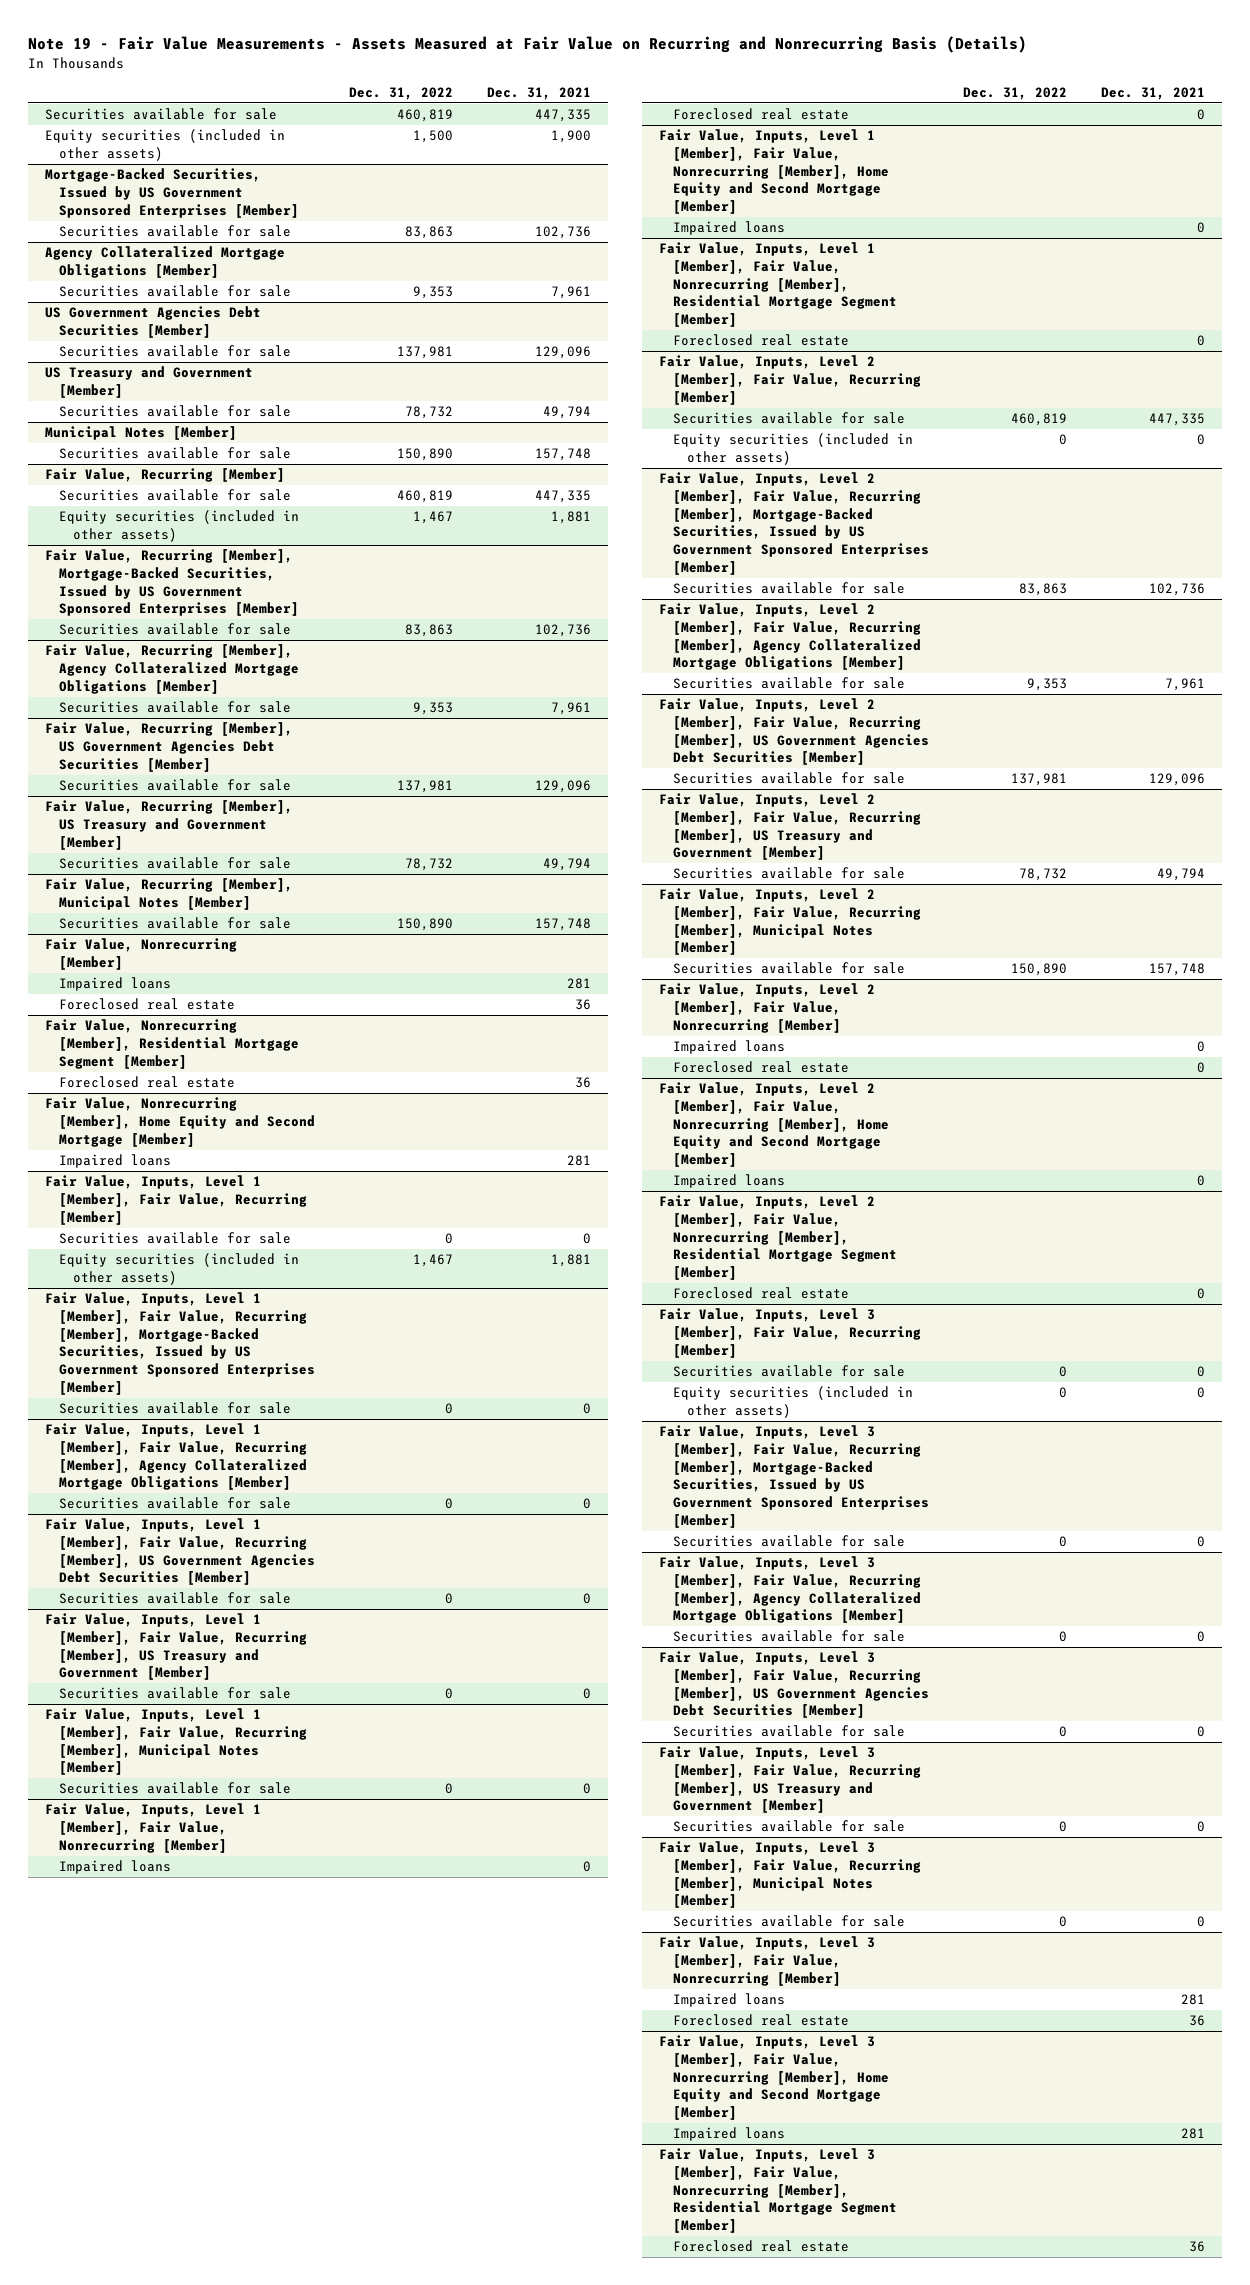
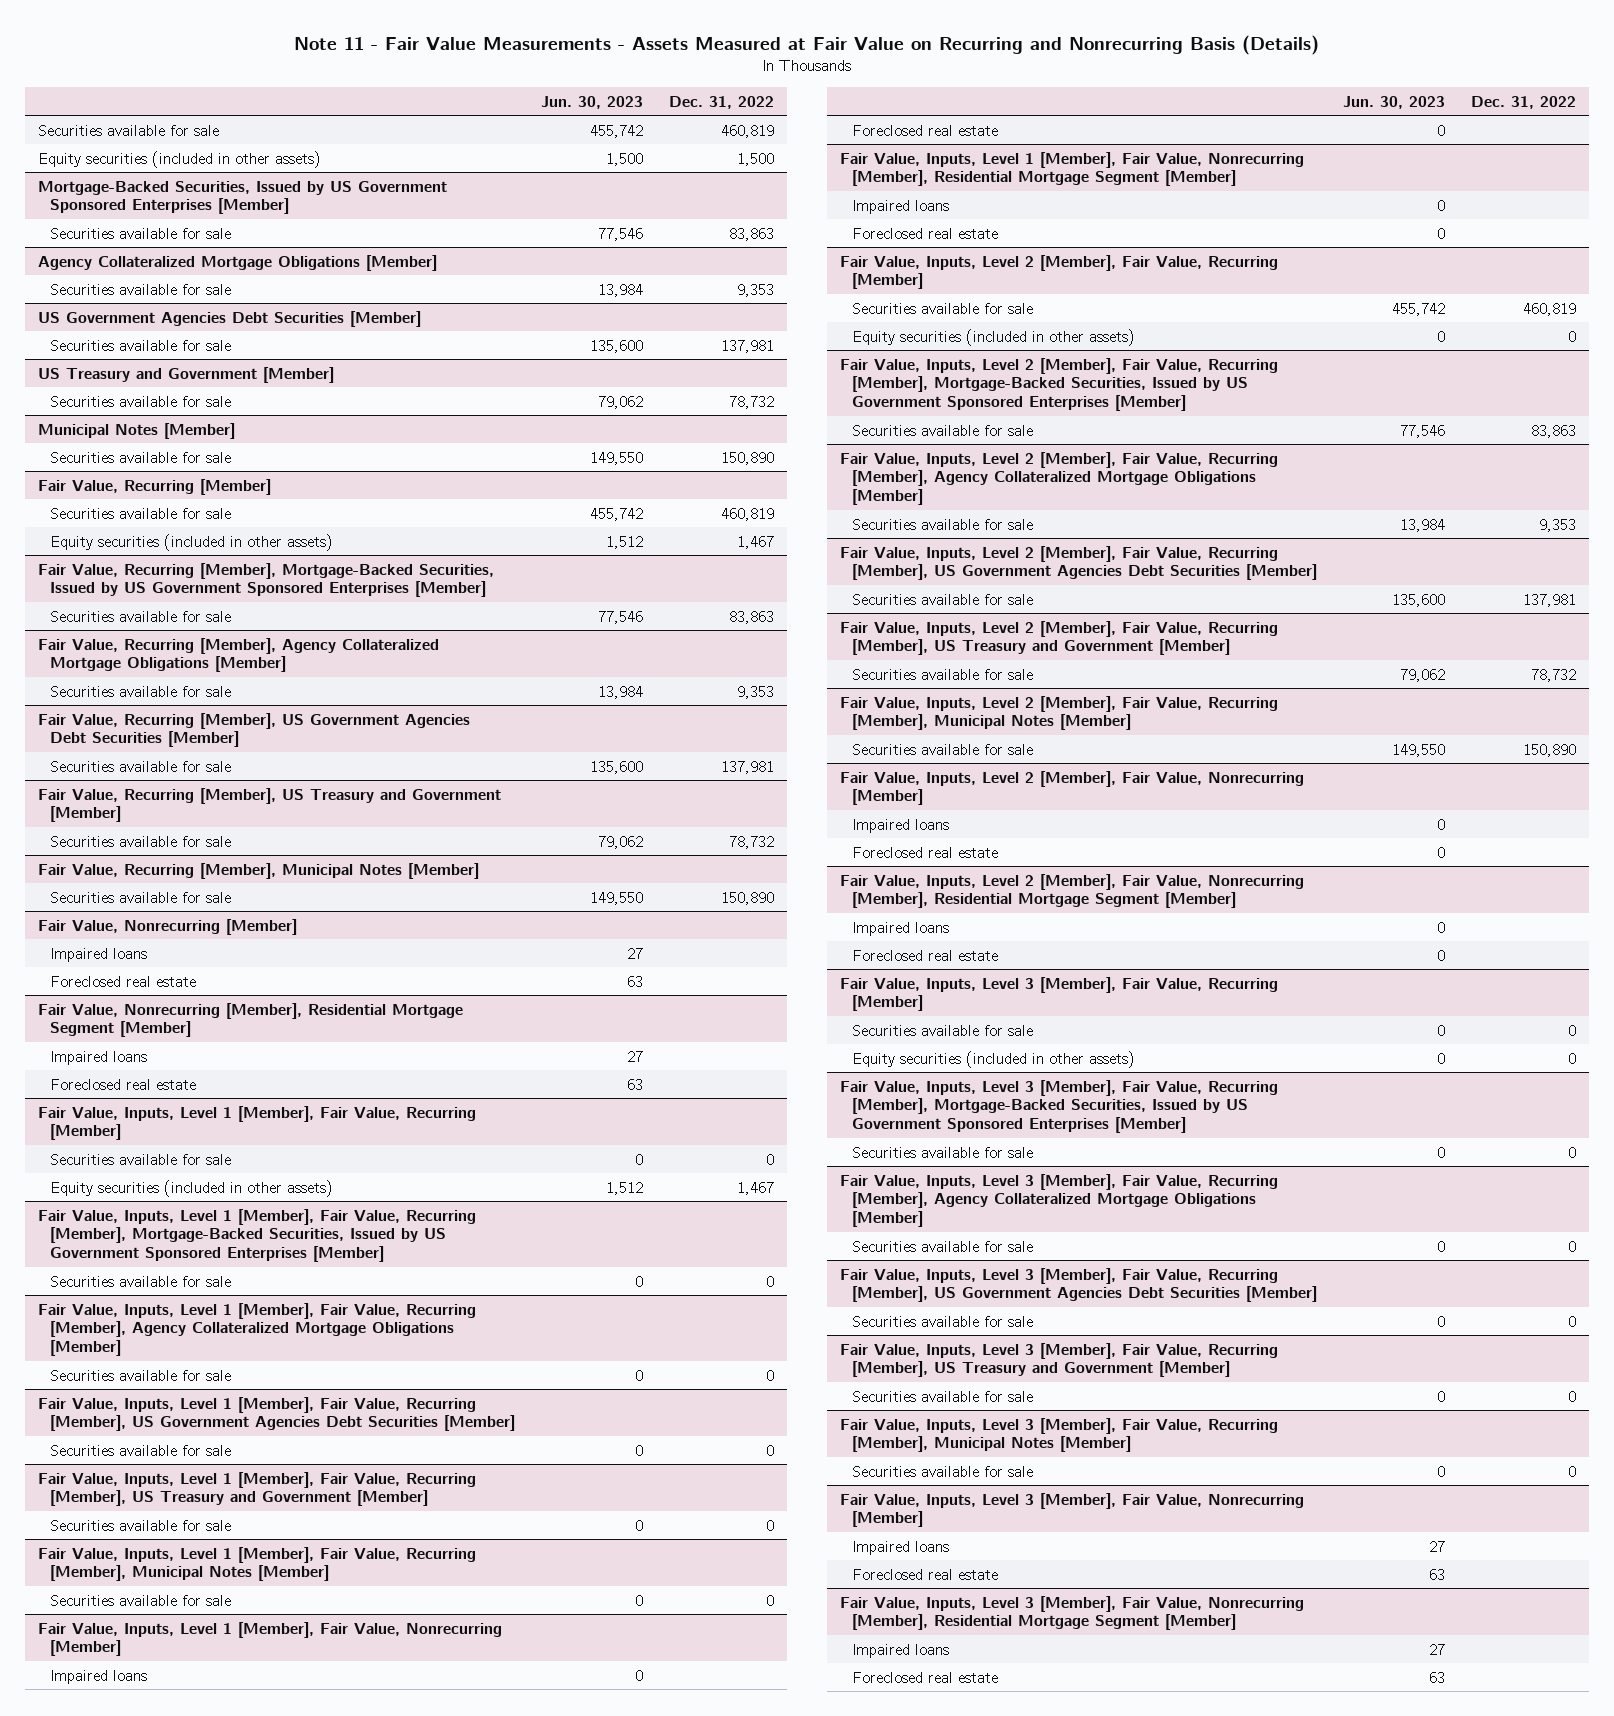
[28,36,1028,54] Note 19 - Fair Value Measurements - Assets Measured at Fair Value on Recurring and Nonrecurring Basis (Details) -> [293,34,1319,55] Note 11 - Fair Value Measurements - Assets Measured at Fair Value on Recurring and Nonrecurring Basis (Details)
[487,86,592,100] Dec. 31, 2021 -> none
none -> [540,95,643,109] Jun. 30, 2023
[45,1097,316,1147] Fair Value, Nonrecurring [Member], Home Equity and Second Mortgage [Member] -> none
[59,1076,236,1089] Foreclosed real estate -> [49,1078,196,1090] Foreclosed real estate
[658,129,889,215] Fair Value, Inputs, Level 1 [Member], Fair Value, Nonrecurring [Member], Home Equity and Second Mortgage [Member] -> none
[672,221,785,236] Impaired loans -> none
none -> [852,199,950,214] Impaired loans
[658,1082,889,1168] Fair Value, Inputs, Level 2 [Member], Fair Value, Nonrecurring [Member], Home Equity and Second Mortgage [Member] -> none
[672,1174,785,1189] Impaired loans -> none
none -> [852,921,950,936] Impaired loans
[658,2035,889,2121] Fair Value, Inputs, Level 3 [Member], Fair Value, Nonrecurring [Member], Home Equity and Second Mortgage [Member] -> none
[672,2127,785,2142] Impaired loans -> none
none -> [852,1643,950,1658] Impaired loans

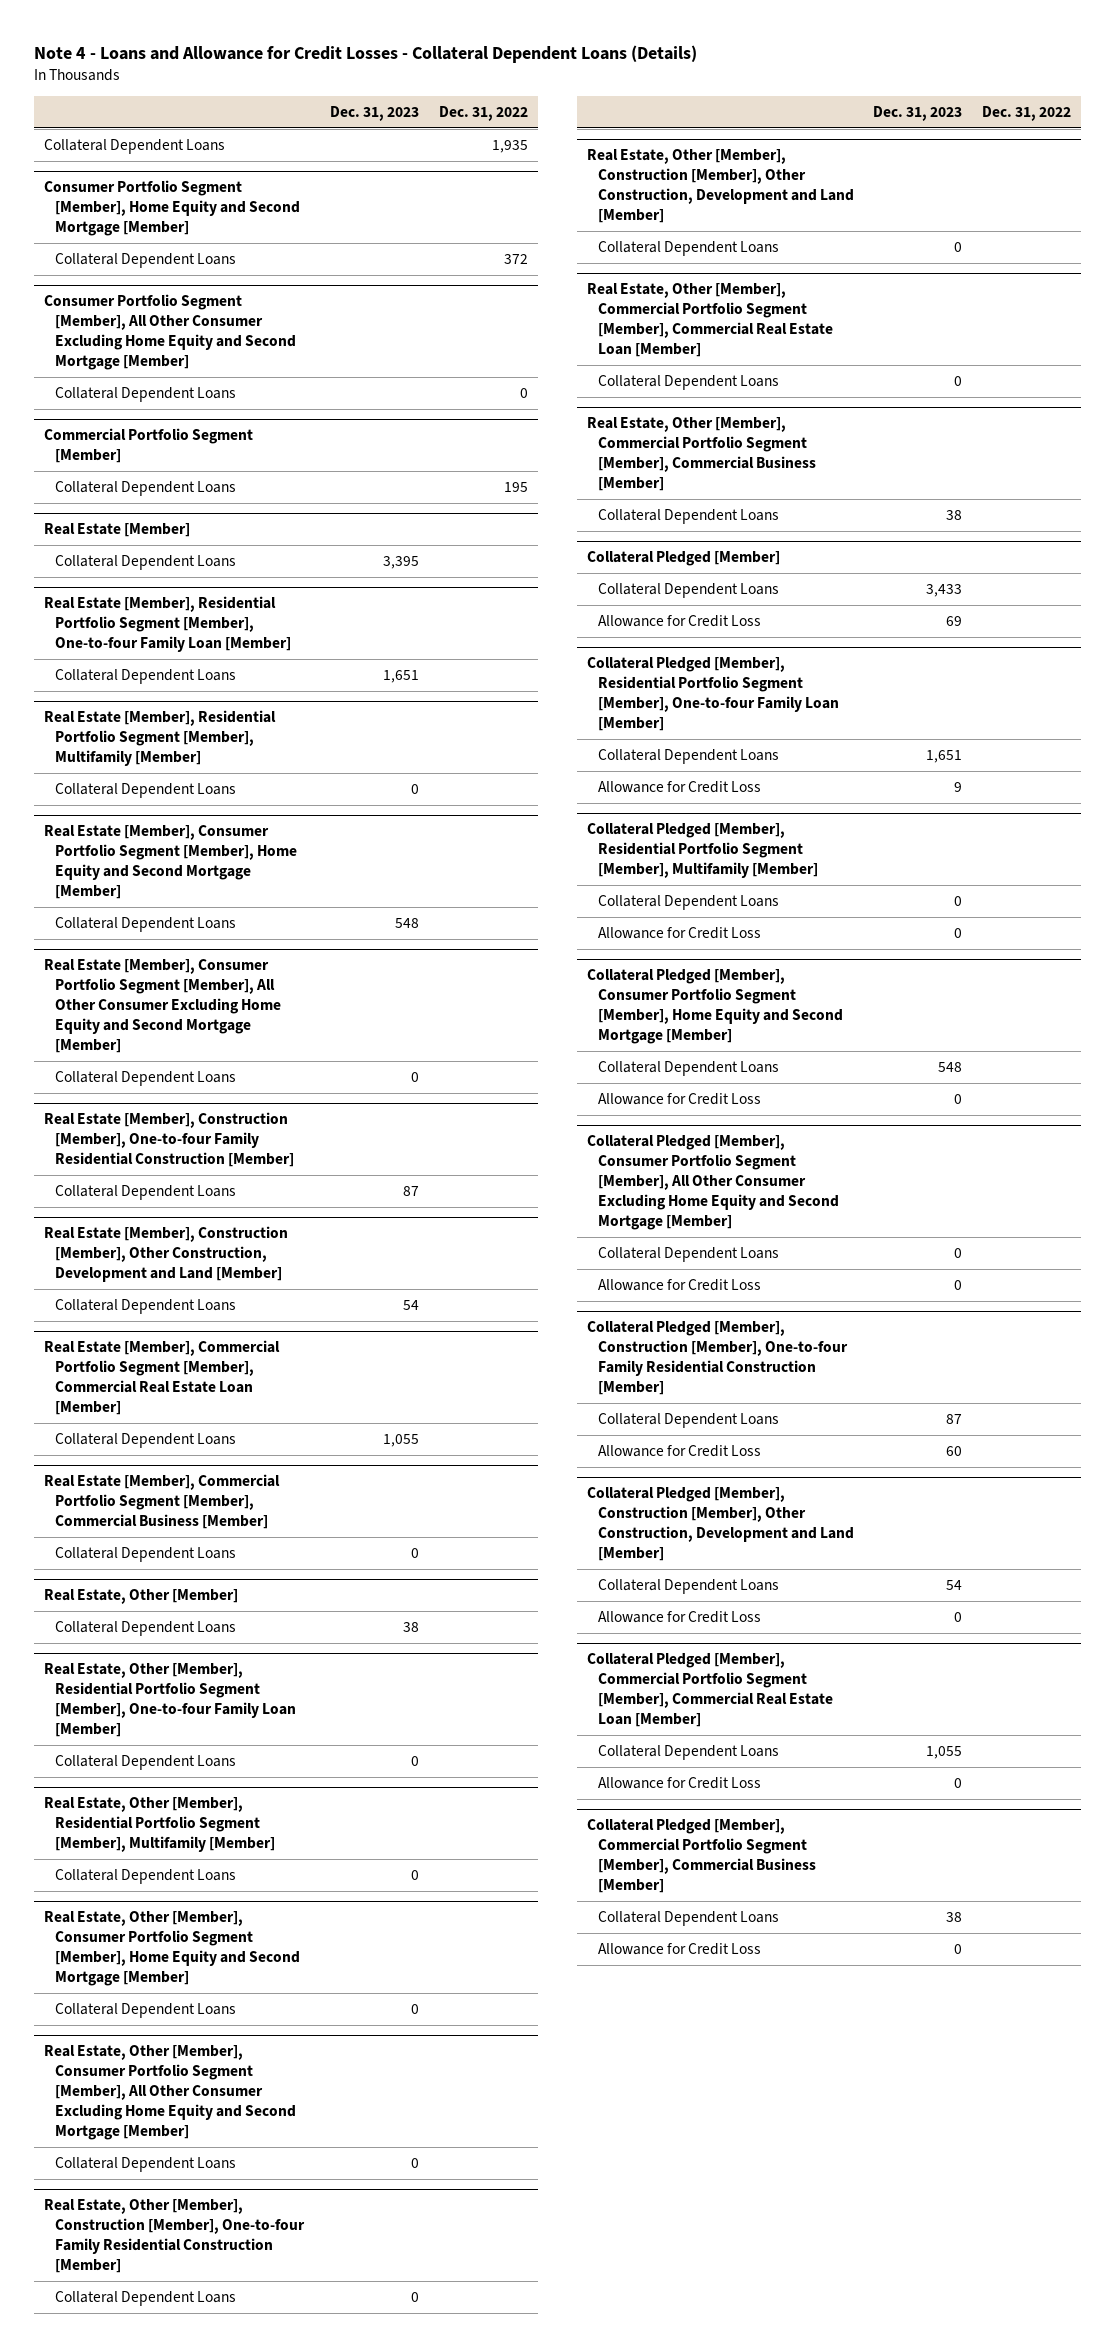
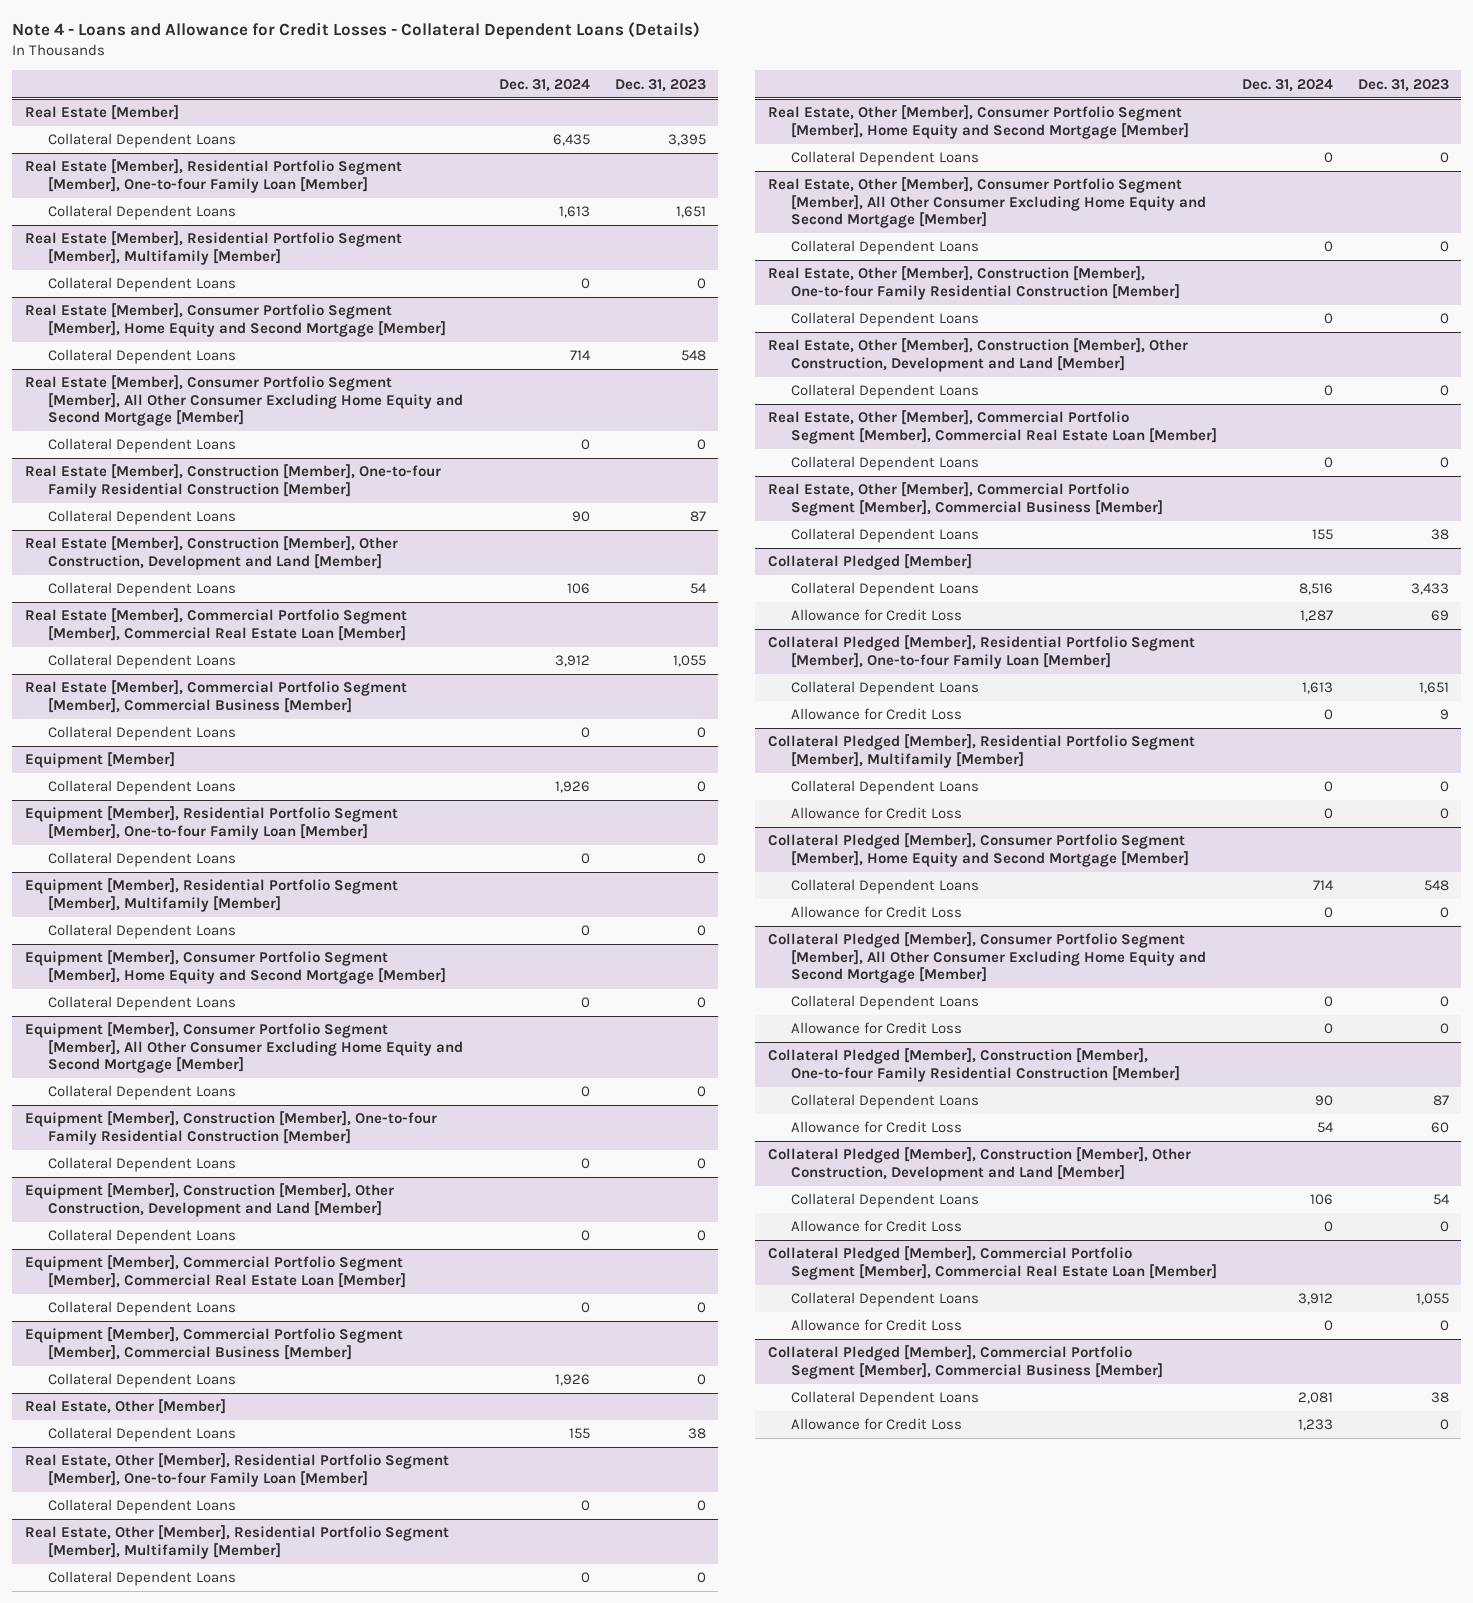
[438,105,528,121] Dec. 31, 2022 -> none
none -> [498,78,590,92] Dec. 31, 2024
[43,139,225,155] Collateral Dependent Loans -> none
[43,180,301,237] Consumer Portfolio Segment [Member], Home Equity and Second Mortgage [Member] -> none
[55,253,237,269] Collateral Dependent Loans -> none
[43,294,297,371] Consumer Portfolio Segment [Member], All Other Consumer Excluding Home Equity and Second Mortgage [Member] -> none
[55,387,237,403] Collateral Dependent Loans -> none
[43,428,253,464] Commercial Portfolio Segment [Member] -> none
[55,481,237,497] Collateral Dependent Loans -> none
none -> [24,752,175,769] Equipment [Member]
none -> [48,780,237,796] Collateral Dependent Loans
none -> [24,806,398,840] Equipment [Member], Residential Portfolio Segment [Member], One-to-four Family Loan [Member]
none -> [48,852,237,868] Collateral Dependent Loans
none -> [24,878,398,912] Equipment [Member], Residential Portfolio Segment [Member], Multifamily [Member]
none -> [48,924,237,940] Collateral Dependent Loans
none -> [24,950,447,984] Equipment [Member], Consumer Portfolio Segment [Member], Home Equity and Second Mortgage [Member]
none -> [48,996,237,1012] Collateral Dependent Loans
none -> [24,1022,464,1074] Equipment [Member], Consumer Portfolio Segment [Member], All Other Consumer Excluding Home Equity and Second Mortgage [Member]
none -> [48,1085,237,1101] Collateral Dependent Loans
none -> [24,1111,437,1145] Equipment [Member], Construction [Member], One-to-four Family Residential Construction [Member]
none -> [48,1157,237,1173] Collateral Dependent Loans
none -> [24,1183,394,1217] Equipment [Member], Construction [Member], Other Construction, Development and Land [Member]
none -> [48,1229,237,1245] Collateral Dependent Loans
none -> [24,1255,407,1288] Equipment [Member], Commercial Portfolio Segment [Member], Commercial Real Estate Loan [Member]
none -> [48,1301,237,1317] Collateral Dependent Loans
none -> [24,1327,403,1360] Equipment [Member], Commercial Portfolio Segment [Member], Commercial Business [Member]
none -> [48,1373,237,1389] Collateral Dependent Loans

